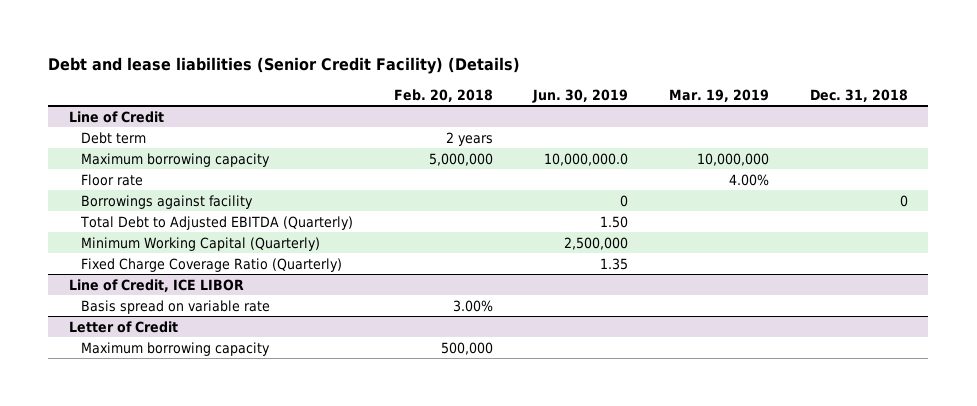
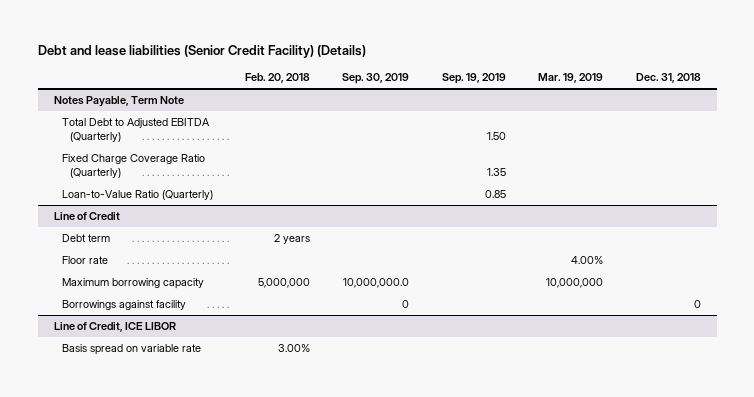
[532,88,629,103] Jun. 30, 2019 -> none
none -> [342,73,410,85] Sep. 30, 2019
none -> [441,73,506,85] Sep. 19, 2019
none -> [53,96,184,108] Notes Payable, Term Note
none -> [61,118,210,143] Total Debt to Adjusted EBITDA (Quarterly)
none -> [61,154,205,179] Fixed Charge Coverage Ratio (Quarterly)
none -> [61,190,213,201] Loan-to-Value Ratio (Quarterly)
[80,152,270,167] Maximum borrowing capacity -> [61,278,204,290] Maximum borrowing capacity
[79,215,353,230] Total Debt to Adjusted EBITDA (Quarterly) -> none
[80,236,320,251] Minimum Working Capital (Quarterly) -> none
[80,257,342,272] Fixed Charge Coverage Ratio (Quarterly) -> none
[68,320,178,333] Letter of Credit -> none
[80,341,270,356] Maximum borrowing capacity -> none

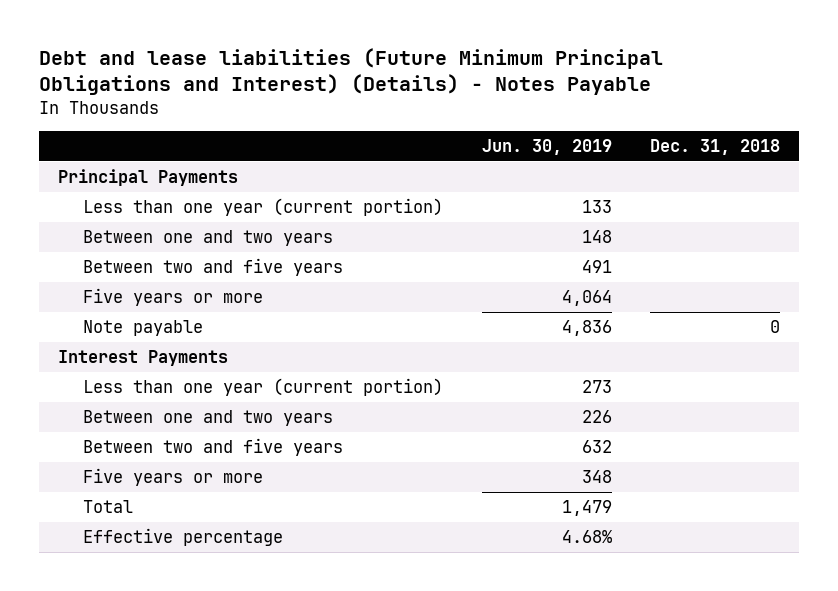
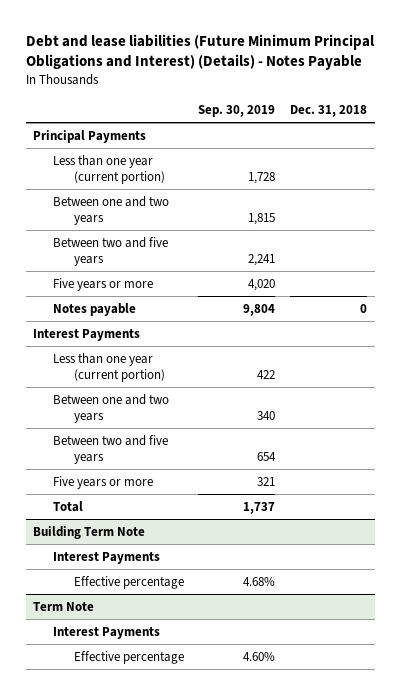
[481,138,612,155] Jun. 30, 2019 -> none
none -> [198,104,276,117] Sep. 30, 2019
[83,320,204,337] Note payable -> [53,302,137,316] Notes payable
[83,528,284,547] Effective percentage -> none
none -> [33,525,146,539] Building Term Note
none -> [53,551,161,564] Interest Payments
none -> [73,575,184,589] Effective percentage
none -> [33,601,95,611] Term Note
none -> [53,626,161,639] Interest Payments
none -> [73,650,184,664] Effective percentage

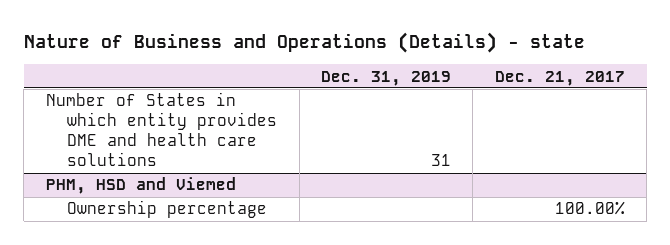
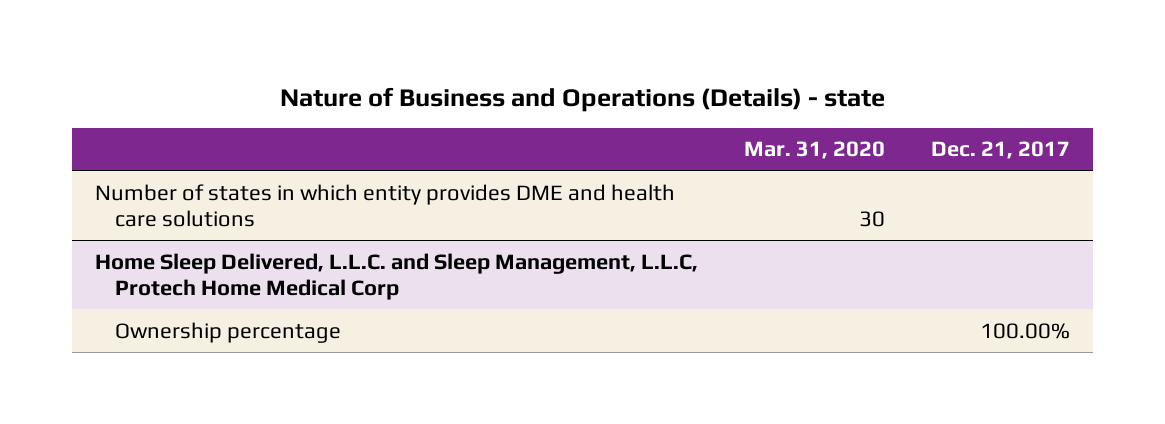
[320,70,451,86] Dec. 31, 2019 -> none
none -> [744,141,886,160] Mar. 31, 2020
[45,92,278,167] Number of States in which entity provides DME and health care solutions -> [94,183,675,228] Number of states in which entity provides DME and health care solutions
[45,177,236,195] PHM, HSD and Viemed -> [94,252,698,301] Home Sleep Delivered, L.L.C. and Sleep Management, L.L.C, Protech Home Medical Corp

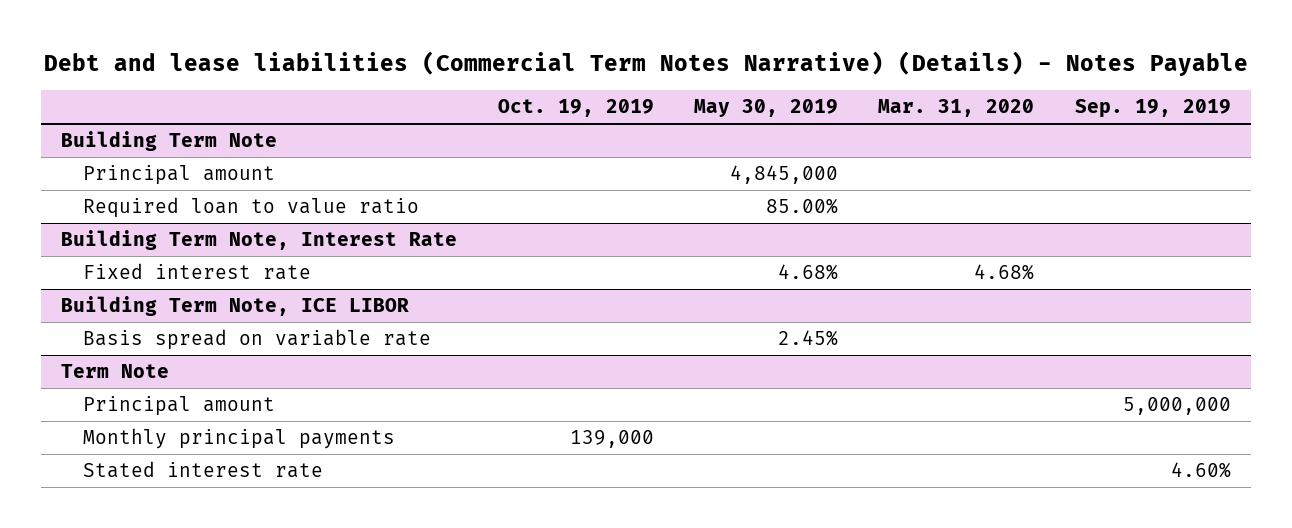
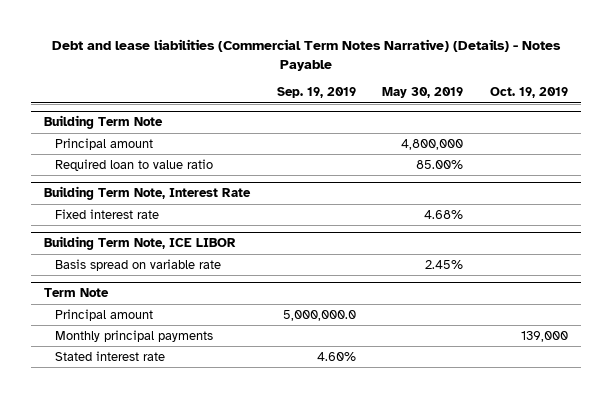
[878,99,1035,118] Mar. 31, 2020 -> none
[729,165,838,185] 4,845,000 -> [401,138,464,150] 4,800,000
[1122,397,1231,416] 5,000,000 -> [282,309,356,321] 5,000,000.0

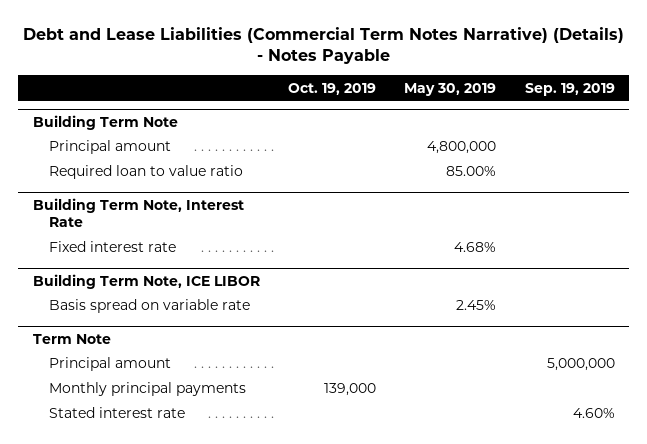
[52,39,562,72] Debt and lease liabilities (Commercial Term Notes Narrative) (Details) - Notes Payable -> [22,26,624,65] Debt and Lease Liabilities (Commercial Term Notes Narrative) (Details) - Notes Payable
[282,309,356,321] 5,000,000.0 -> [546,358,615,372] 5,000,000

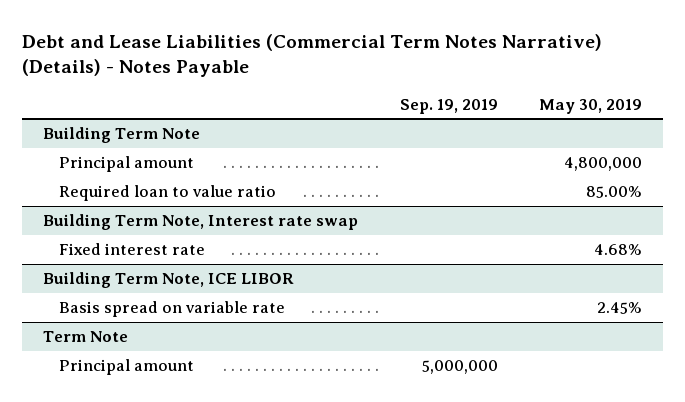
[287,82,376,95] Oct. 19, 2019 -> none
[32,197,244,228] Building Term Note, Interest Rate -> [43,213,359,230] Building Term Note, Interest rate swap
[48,382,246,397] Monthly principal payments -> none
[48,407,185,419] Stated interest rate -> none

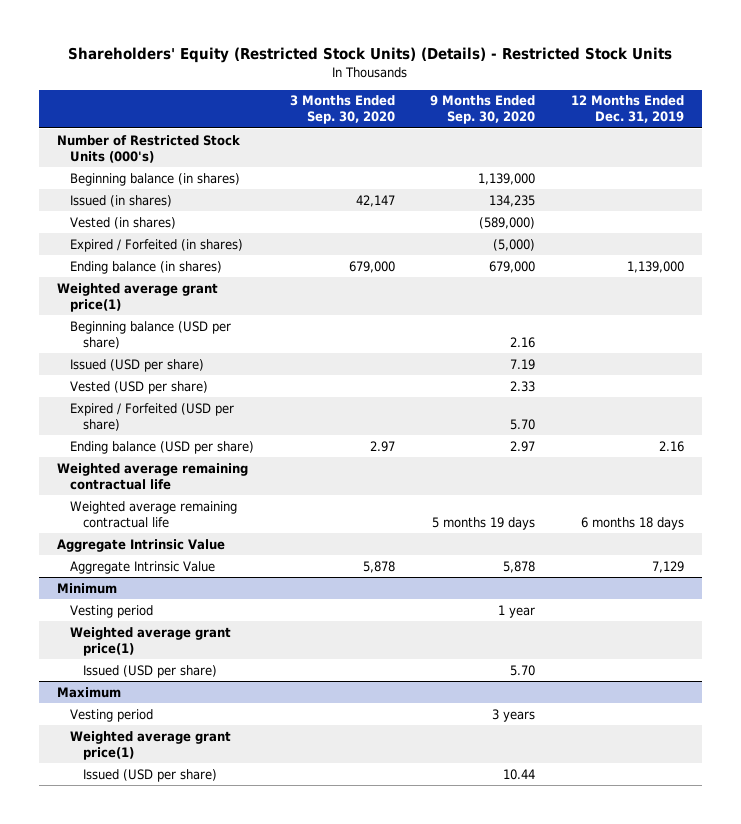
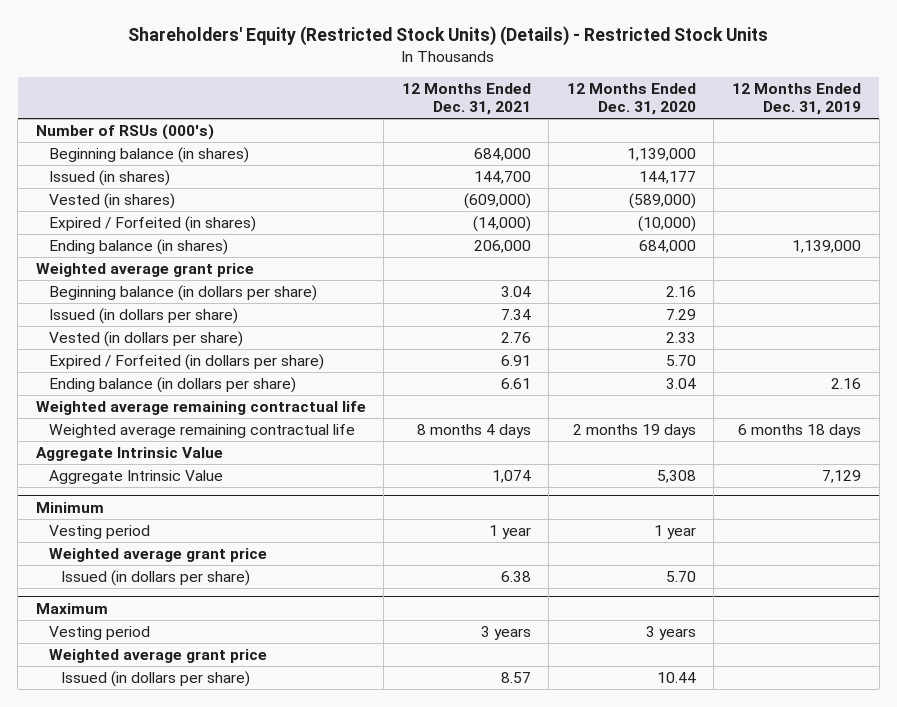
[289,95,395,125] 3 Months Ended Sep. 30, 2020 -> none
[430,95,536,125] 9 Months Ended Sep. 30, 2020 -> none
none -> [401,83,531,116] 12 Months Ended Dec. 31, 2021
none -> [566,83,696,116] 12 Months Ended Dec. 31, 2020
[56,134,240,163] Number of Restricted Stock Units (000's) -> [35,124,214,141] Number of RSUs (000's)
[56,282,218,312] Weighted average grant price(1) -> [35,263,254,278] Weighted average grant price
[70,320,232,349] Beginning balance (USD per share) -> [48,285,317,302] Beginning balance (in dollars per share)
[70,358,205,372] Issued (USD per share) -> [48,308,238,325] Issued (in dollars per share)
[70,380,209,394] Vested (USD per share) -> [48,331,243,348] Vested (in dollars per share)
[70,402,235,431] Expired / Forfeited (USD per share) -> [48,354,324,371] Expired / Forfeited (in dollars per share)
[70,440,255,454] Ending balance (USD per share) -> [48,377,296,394] Ending balance (in dollars per share)
[70,626,232,656] Weighted average grant price(1) -> [48,548,267,563] Weighted average grant price
[83,664,218,678] Issued (USD per share) -> [61,570,251,587] Issued (in dollars per share)
[70,730,232,760] Weighted average grant price(1) -> [48,649,267,664] Weighted average grant price
[83,768,218,782] Issued (USD per share) -> [61,671,251,688] Issued (in dollars per share)

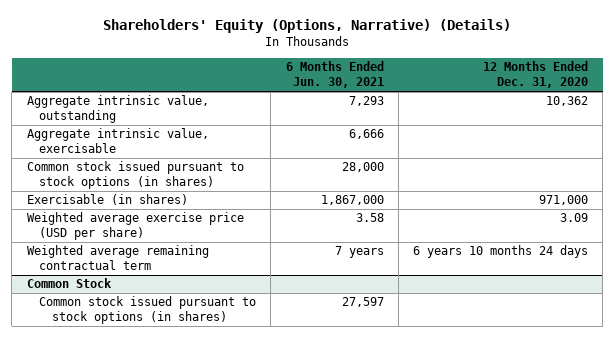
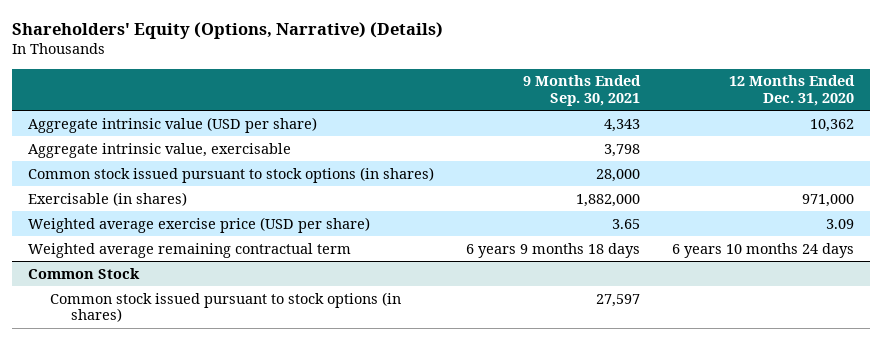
[285,61,384,89] 6 Months Ended Jun. 30, 2021 -> none
none -> [523,75,642,107] 9 Months Ended Sep. 30, 2021
[26,95,209,124] Aggregate intrinsic value, outstanding -> [28,116,318,133] Aggregate intrinsic value (USD per share)

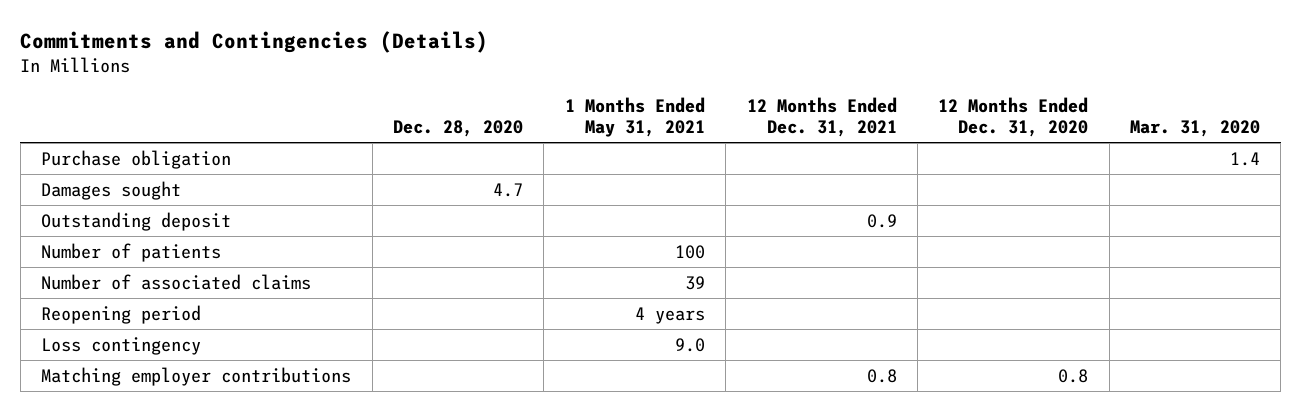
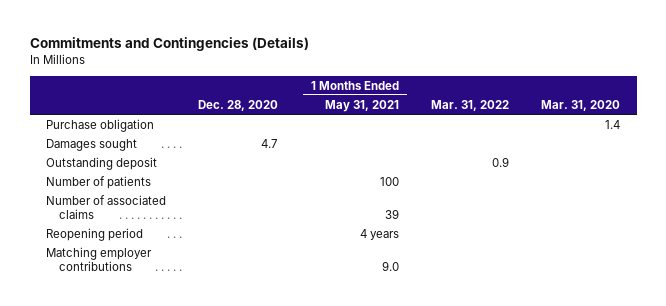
[746,97,897,137] 12 Months Ended Dec. 31, 2021 -> none
[938,97,1089,137] 12 Months Ended Dec. 31, 2020 -> none
none -> [431,99,510,111] Mar. 31, 2022
[41,366,352,386] Matching employer contributions -> none
[41,336,202,355] Loss contingency -> [45,246,152,272] Matching employer contributions

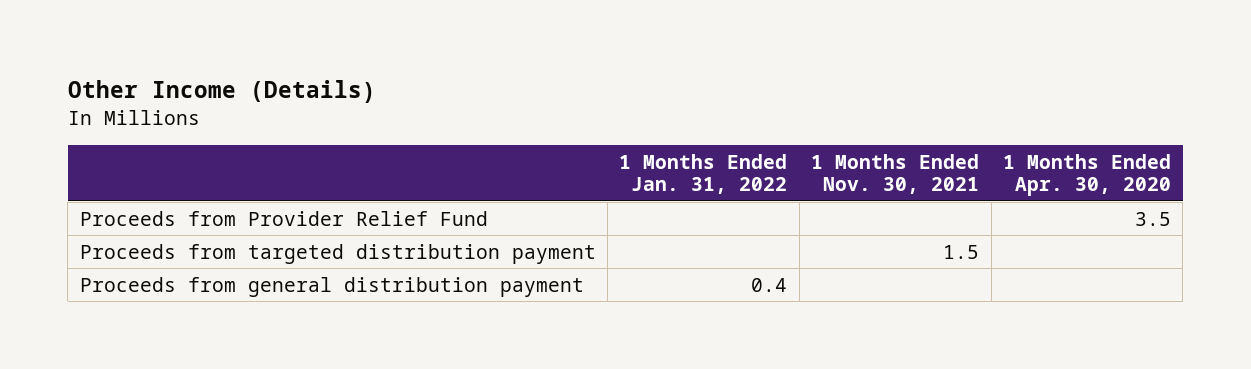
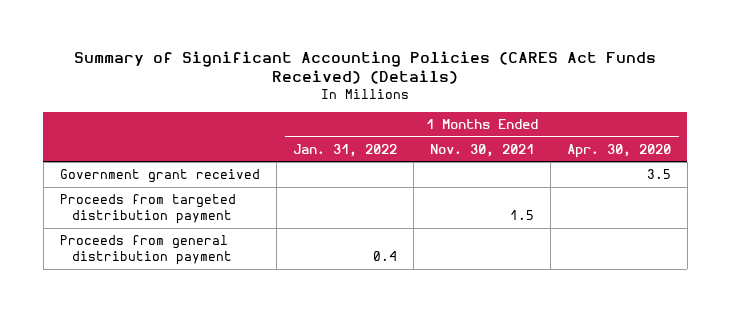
[67,80,376,104] Other Income (Details) -> [74,50,657,85] Summary of Significant Accounting Policies (CARES Act Funds Received) (Details)
[79,210,488,226] Proceeds from Provider Relief Fund -> none
none -> [59,169,260,184] Government grant received

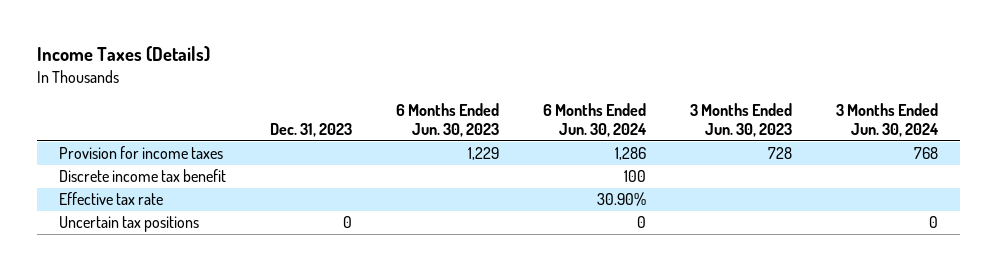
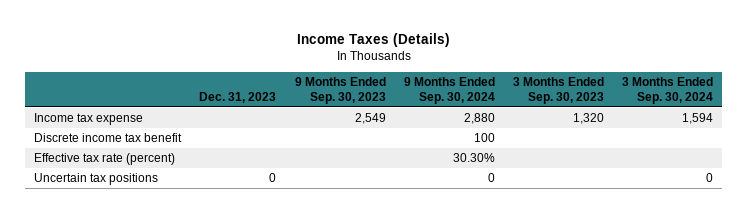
[396,103,500,138] 6 Months Ended Jun. 30, 2023 -> none
[543,103,648,138] 6 Months Ended Jun. 30, 2024 -> none
[690,103,793,138] 3 Months Ended Jun. 30, 2023 -> none
[836,103,940,138] 3 Months Ended Jun. 30, 2024 -> none
none -> [294,77,386,104] 9 Months Ended Sep. 30, 2023
none -> [403,77,495,104] 9 Months Ended Sep. 30, 2024
none -> [512,77,604,104] 3 Months Ended Sep. 30, 2023
none -> [621,77,713,104] 3 Months Ended Sep. 30, 2024
[58,146,223,160] Provision for income taxes -> [34,113,144,126] Income tax expense
[58,192,163,206] Effective tax rate -> [34,153,176,166] Effective tax rate (percent)

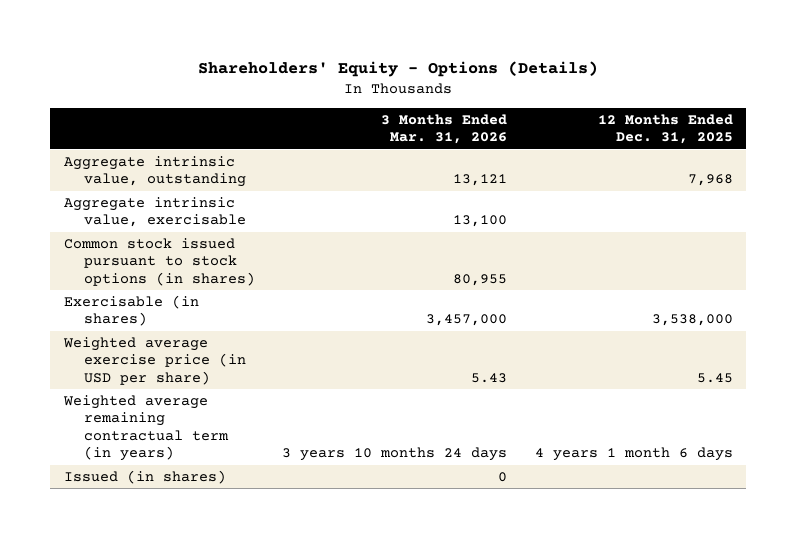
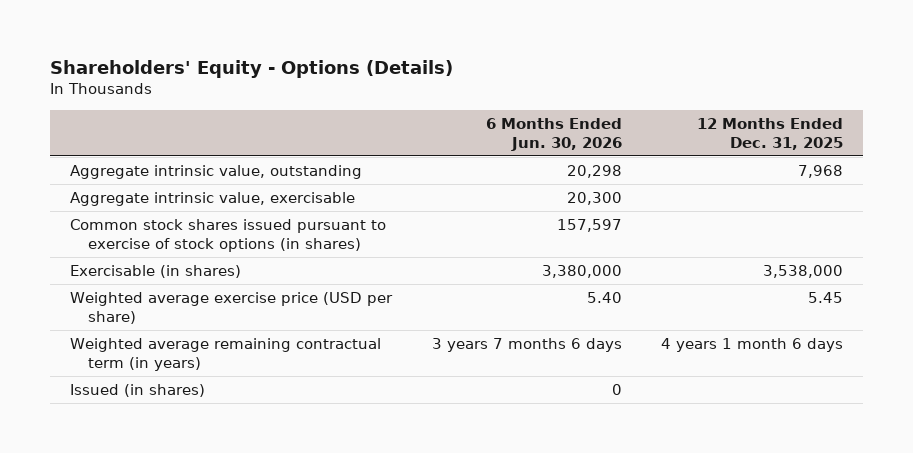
[381,113,508,145] 3 Months Ended Mar. 31, 2026 -> none
none -> [485,117,622,151] 6 Months Ended Jun. 30, 2026
[63,237,256,286] Common stock issued pursuant to stock options (in shares) -> [70,219,387,253] Common stock shares issued pursuant to exercise of stock options (in shares)
[62,336,247,385] Weighted average exercise price (in USD per share) -> [70,292,394,325] Weighted average exercise price (USD per share)

